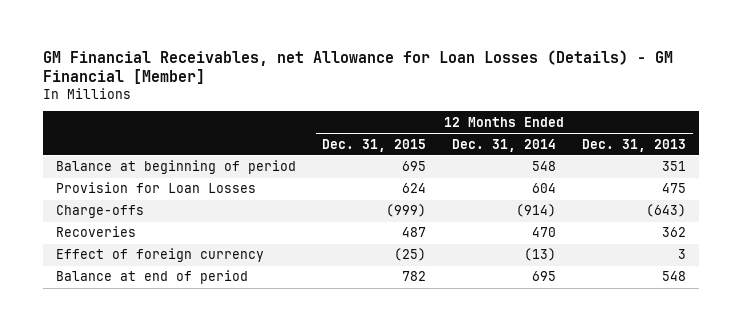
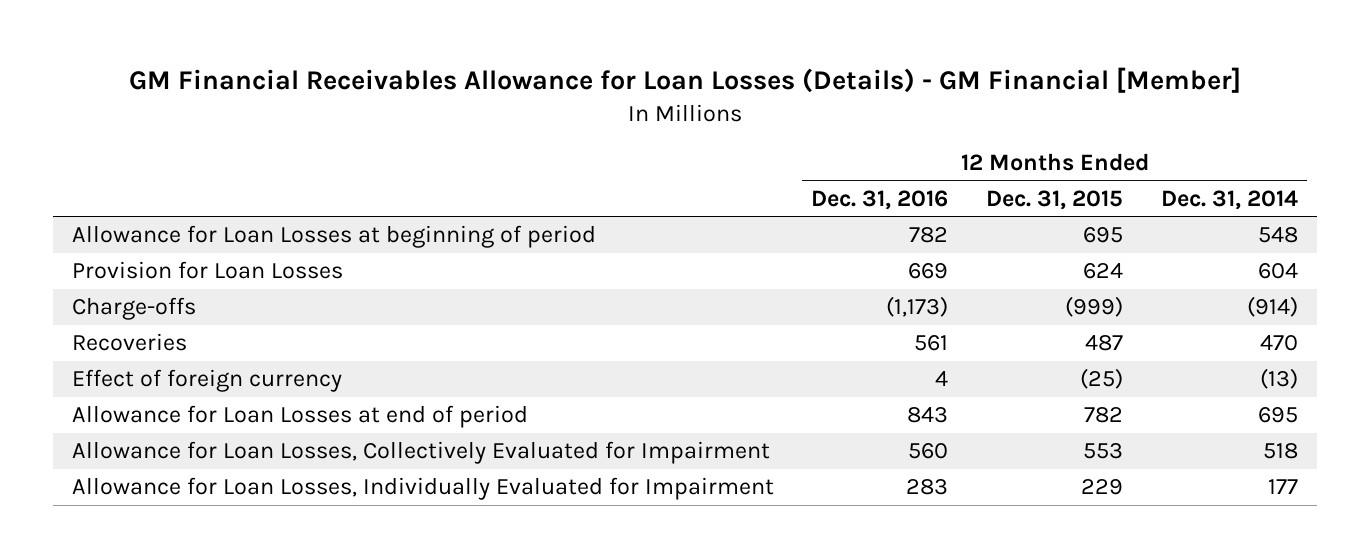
[43,49,674,85] GM Financial Receivables, net Allowance for Loan Losses (Details) - GM Financial [Member] -> [128,67,1241,94] GM Financial Receivables Allowance for Loan Losses (Details) - GM Financial [Member]
[582,138,687,152] Dec. 31, 2013 -> none
none -> [811,189,949,210] Dec. 31, 2016
[56,160,297,175] Balance at beginning of period -> [71,225,596,249] Allowance for Loan Losses at beginning of period
[56,270,249,285] Balance at end of period -> [71,405,528,429] Allowance for Loan Losses at end of period
none -> [71,441,770,465] Allowance for Loan Losses, Collectively Evaluated for Impairment
none -> [71,477,774,501] Allowance for Loan Losses, Individually Evaluated for Impairment

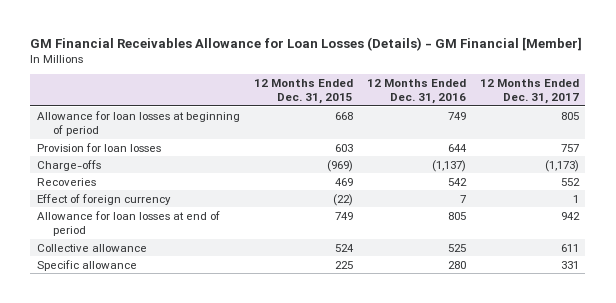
[1160,189,1298,210] Dec. 31, 2014 -> none
none -> [479,79,579,105] 12 Months Ended Dec. 31, 2017
[71,441,770,465] Allowance for Loan Losses, Collectively Evaluated for Impairment -> none
[71,477,774,501] Allowance for Loan Losses, Individually Evaluated for Impairment -> none
[71,225,596,249] Allowance for Loan Losses at beginning of period -> [37,110,241,136] Allowance for loan losses at beginning of period
[909,227,949,244] 782 -> [447,111,466,120] 749
[1083,227,1124,244] 695 -> [334,111,353,120] 668
[71,261,343,280] Provision for Loan Losses -> [37,142,162,152] Provision for loan losses
[908,263,949,280] 669 -> [447,143,467,152] 644
[1083,263,1124,280] 624 -> [334,143,353,152] 603
[886,296,949,318] (1,173) -> [431,159,466,172] (1,137)
[1065,296,1124,318] (999) -> [326,159,353,172] (969)
[914,335,949,352] 561 -> [447,177,467,186] 542
[1085,335,1124,352] 487 -> [334,177,353,186] 469
[935,371,949,387] 4 -> [459,194,466,203] 7
[1080,368,1124,390] (25) -> [332,193,353,206] (22)
[71,405,528,429] Allowance for Loan Losses at end of period -> [37,210,221,236] Allowance for loan losses at end of period
[907,407,949,424] 843 -> [447,211,466,220] 805
[1084,407,1124,424] 782 -> [334,211,353,220] 749
none -> [37,243,148,252] Collective allowance
none -> [37,259,138,271] Specific allowance

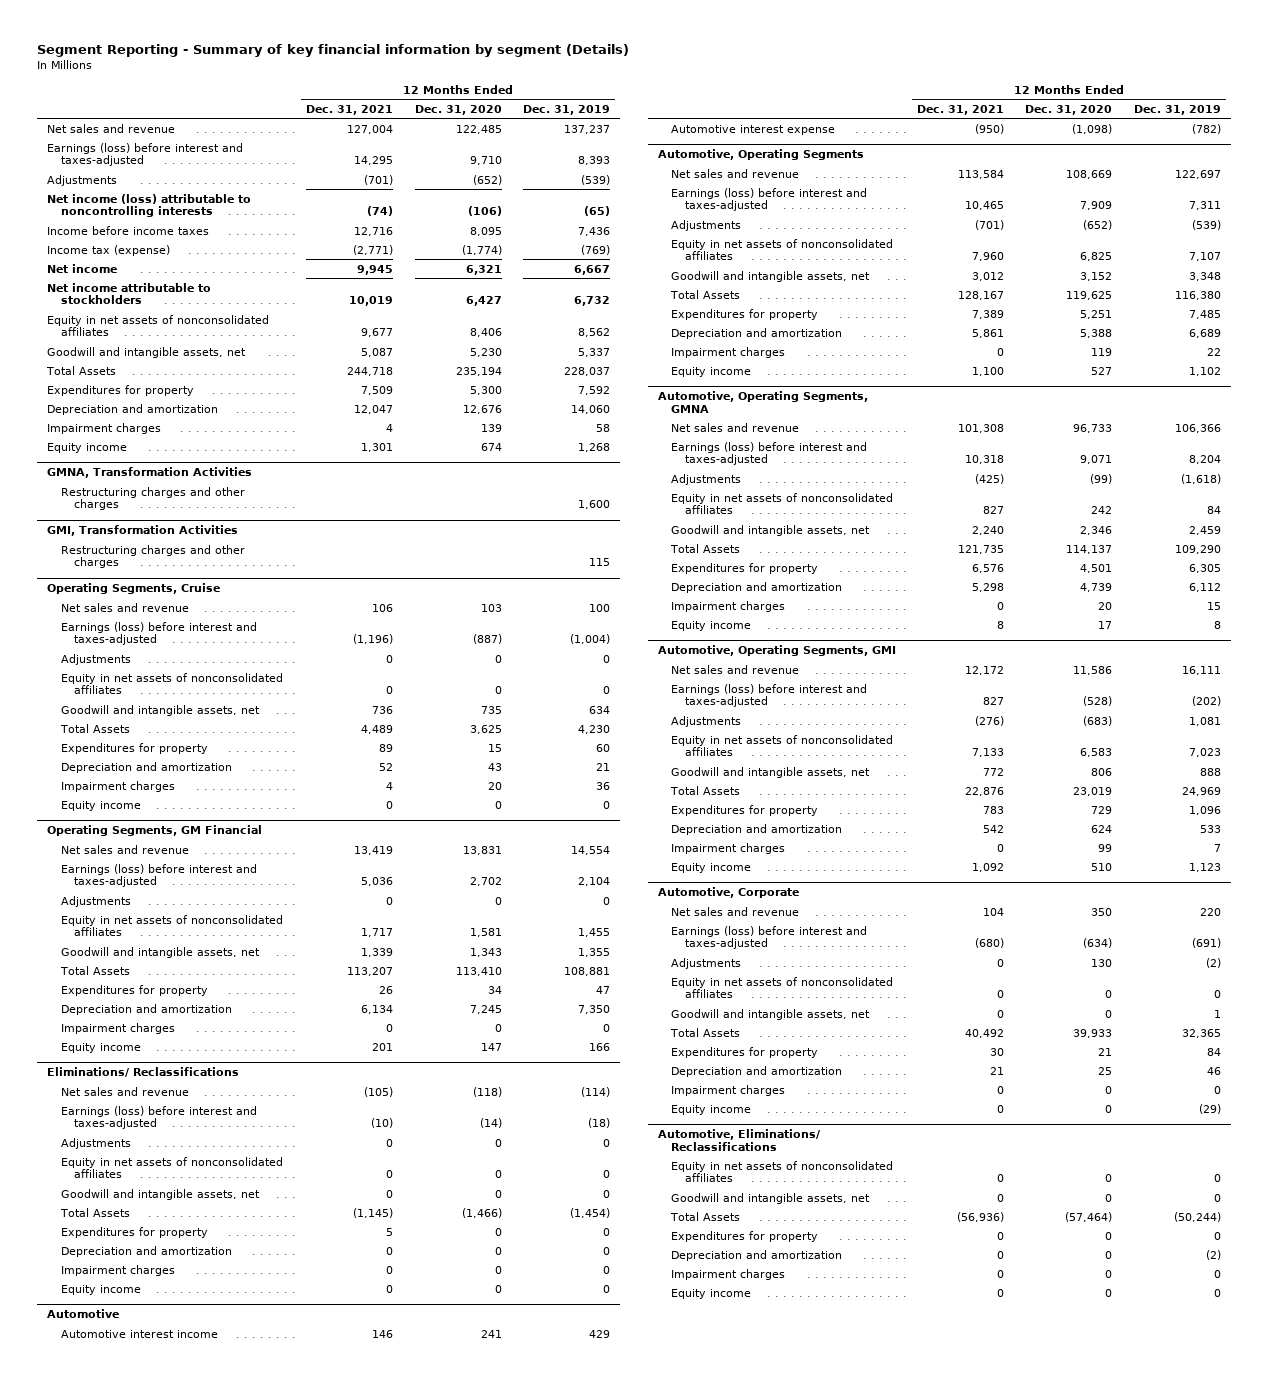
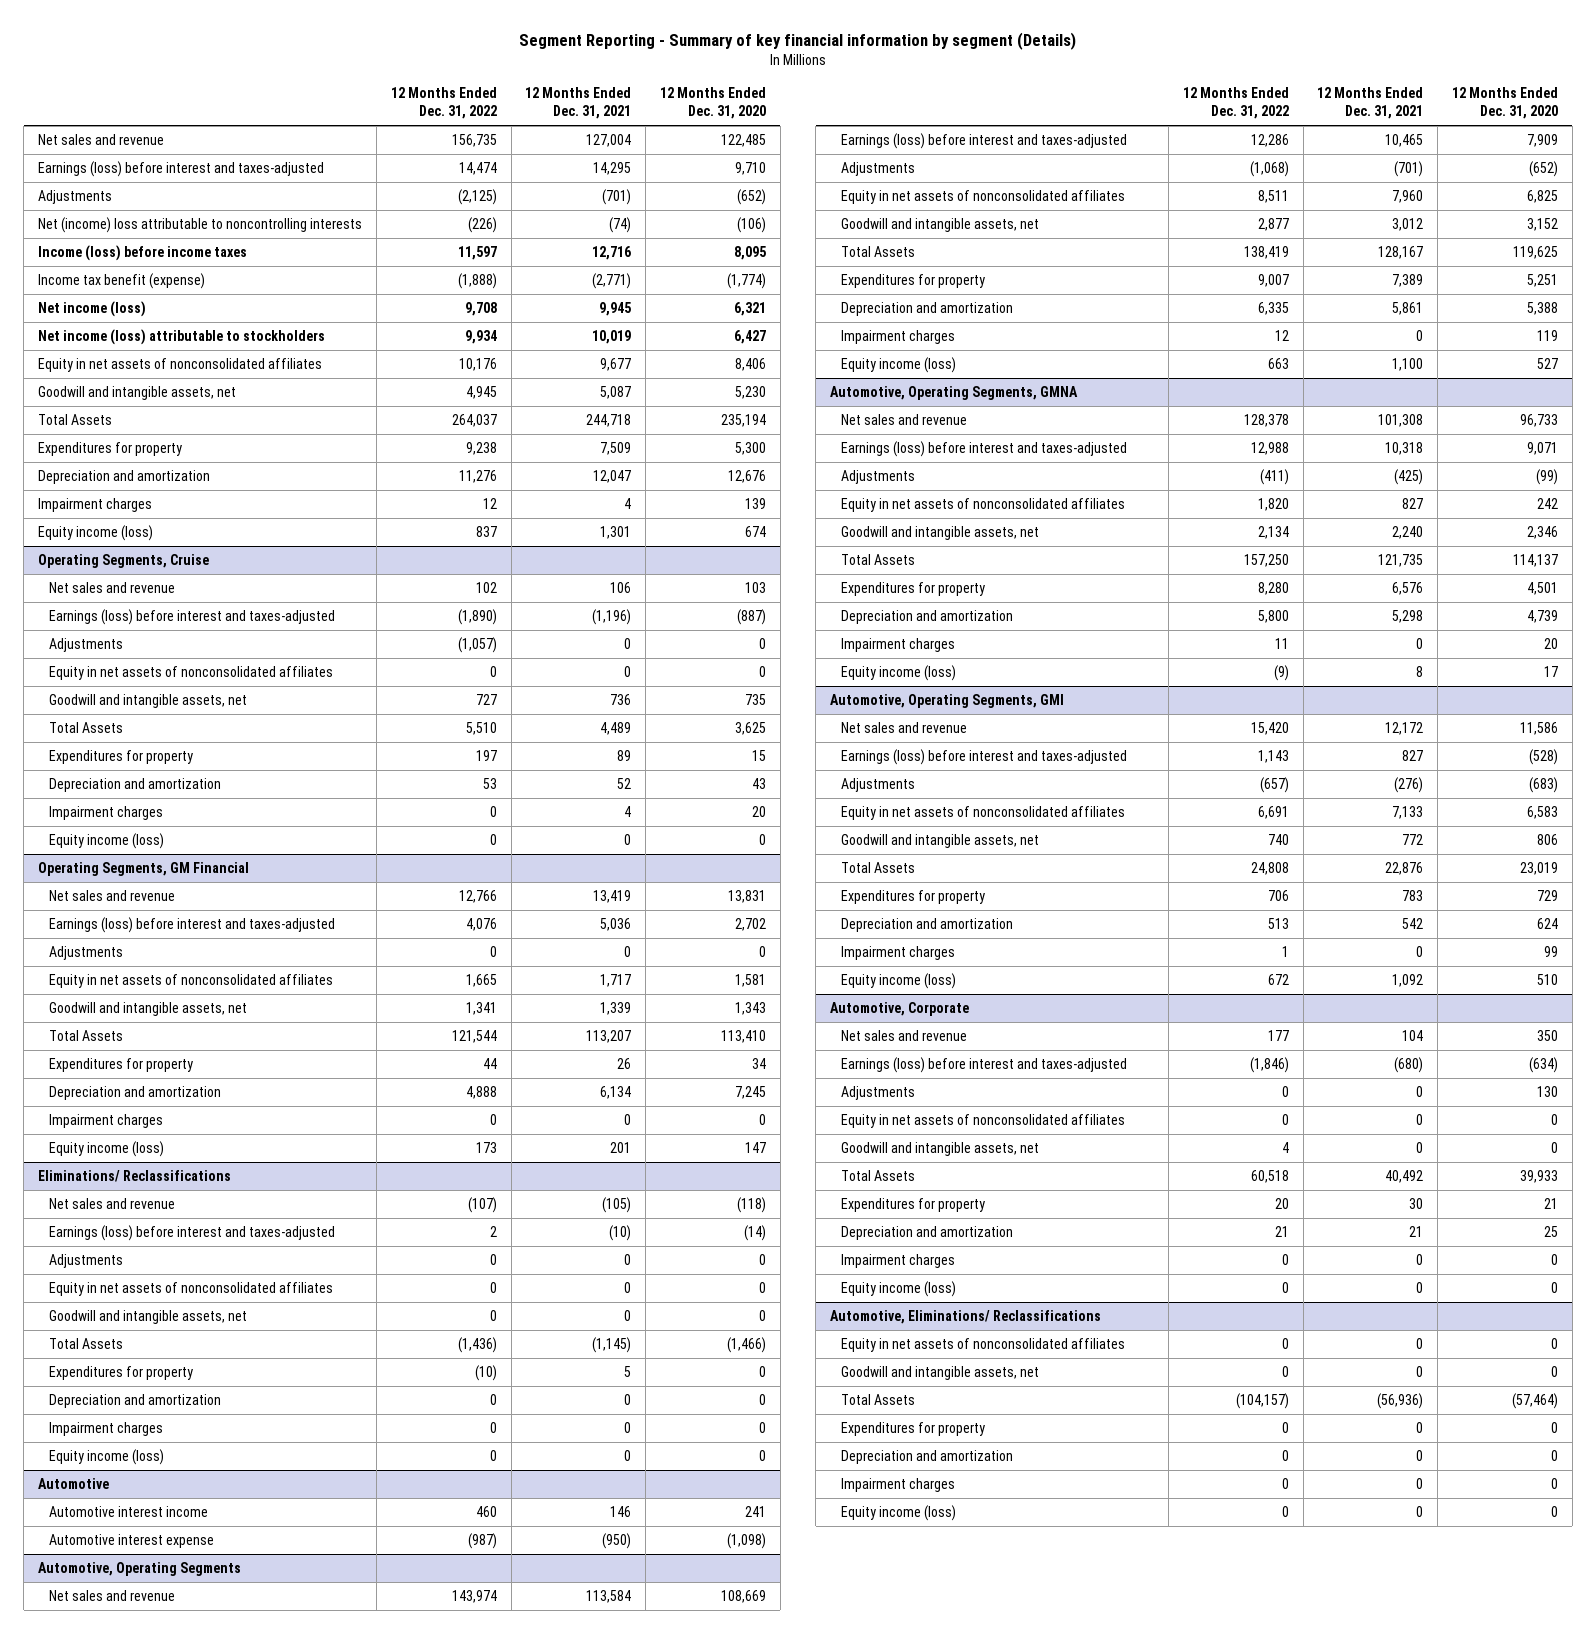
[522,104,610,115] Dec. 31, 2019 -> none
none -> [390,87,497,120] 12 Months Ended Dec. 31, 2022
[47,193,252,218] Net income (loss) attributable to noncontrolling interests -> [38,217,363,234] Net (income) loss attributable to noncontrolling interests
[47,225,210,235] Income before income taxes -> [38,245,248,262] Income (loss) before income taxes
[47,244,171,256] Income tax (expense) -> [38,273,206,290] Income tax benefit (expense)
[47,263,118,273] Net income -> [38,301,147,318] Net income (loss)
[47,282,212,305] Net income attributable to stockholders -> [38,329,326,346] Net income (loss) attributable to stockholders
[47,467,253,479] GMNA, Transformation Activities -> none
[60,486,245,511] Restructuring charges and other charges -> none
[47,525,239,537] GMI, Transformation Activities -> none
[60,544,245,569] Restructuring charges and other charges -> none
[47,442,128,453] Equity income -> [38,525,154,542] Equity income (loss)
[60,800,141,811] Equity income -> [49,833,165,850] Equity income (loss)
[60,1042,141,1053] Equity income -> [49,1141,165,1158] Equity income (loss)
[60,1284,141,1295] Equity income -> [49,1449,165,1466] Equity income (loss)
[671,366,752,377] Equity income -> [841,357,957,374] Equity income (loss)
[671,620,752,631] Equity income -> [841,665,957,682] Equity income (loss)
[671,862,752,873] Equity income -> [841,973,957,990] Equity income (loss)
[671,1104,752,1115] Equity income -> [841,1281,957,1298] Equity income (loss)
[671,1288,752,1299] Equity income -> [841,1505,957,1522] Equity income (loss)

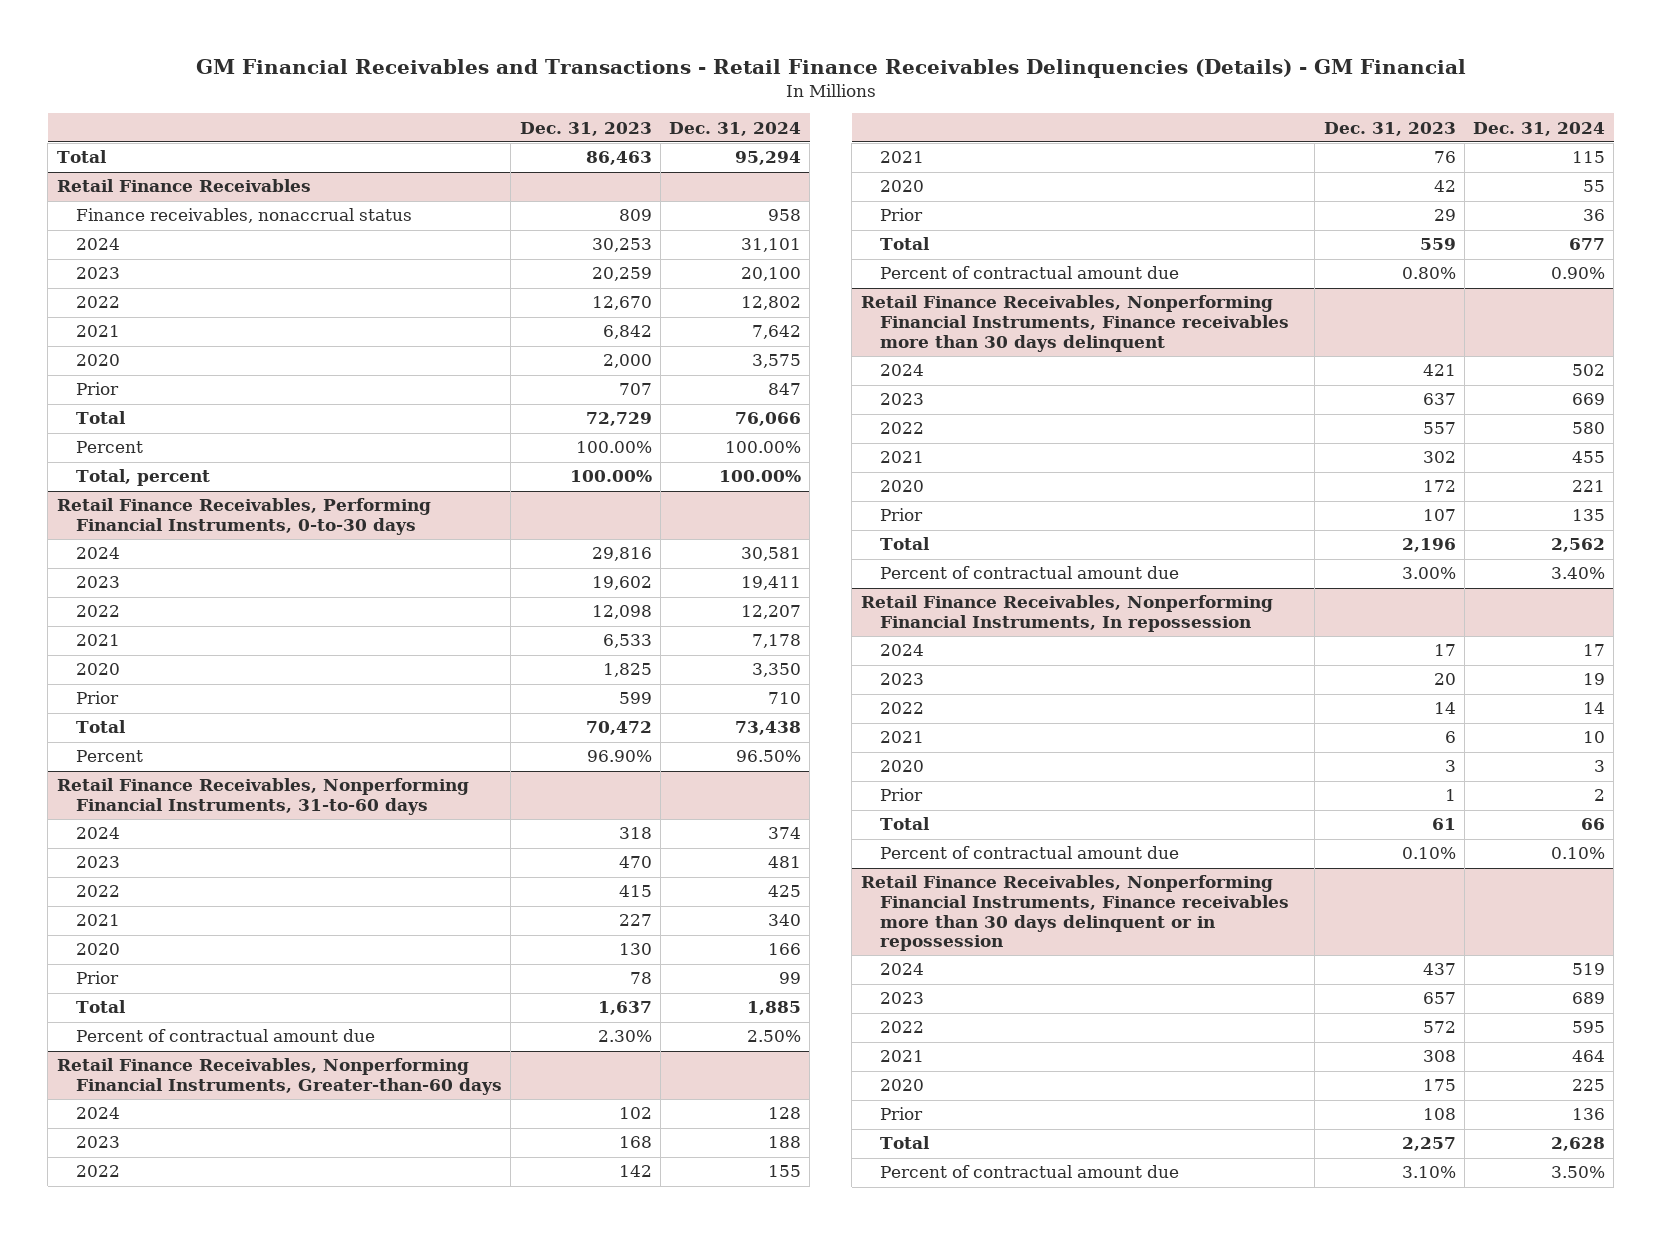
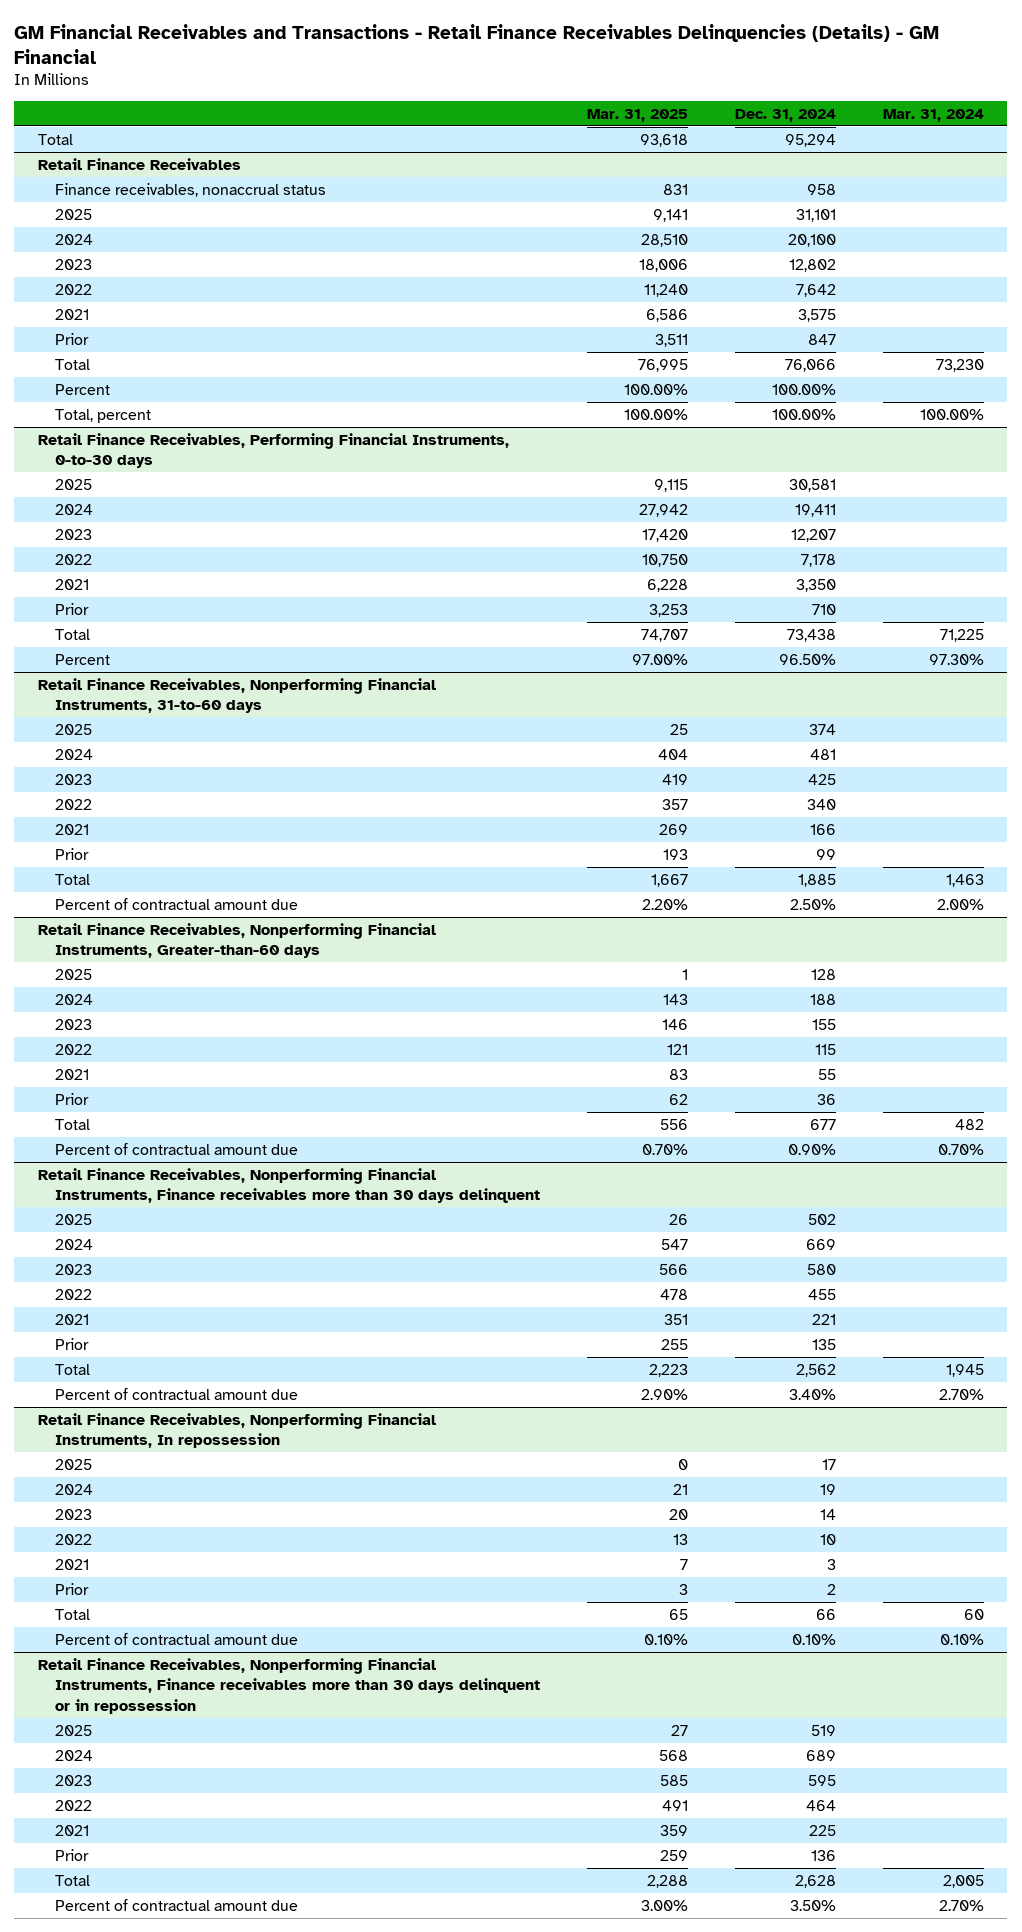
[519,121,652,136] Dec. 31, 2023 -> none
none -> [586,109,688,123] Mar. 31, 2025
none -> [882,109,984,123] Mar. 31, 2024
[76,354,121,367] 2020 -> none
none -> [54,208,92,220] 2025
[741,238,802,253] 31,101 -> [787,233,836,247] 20,100
[741,267,802,282] 20,100 -> [788,258,836,272] 12,802
[741,296,802,311] 12,802 -> [795,283,836,297] 7,642
[752,325,802,340] 7,642 -> [797,308,836,322] 3,575
[76,663,121,676] 2020 -> none
none -> [54,478,92,490] 2025
[741,547,802,562] 30,581 -> [794,503,836,517] 19,411
[741,576,802,591] 19,411 -> [790,528,836,542] 12,207
[741,605,802,620] 12,207 -> [800,553,836,567] 7,178
[752,634,802,649] 7,178 -> [795,578,836,592] 3,350
[76,943,121,956] 2020 -> none
none -> [54,723,92,735] 2025
[768,827,802,840] 374 -> [809,748,836,760] 481
[768,856,802,869] 481 -> [807,773,836,785] 425
[768,885,802,898] 425 -> [806,798,836,810] 340
[768,914,802,927] 340 -> [809,823,836,835] 166
[880,180,925,193] 2020 -> none
none -> [54,968,92,980] 2025
[768,1107,802,1120] 128 -> [809,993,836,1005] 188
[768,1136,802,1149] 188 -> [811,1018,836,1030] 155
[768,1165,802,1178] 155 -> [814,1043,836,1055] 115
[1572,151,1606,164] 115 -> [817,1068,836,1080] 55
[880,480,925,493] 2020 -> none
none -> [54,1213,92,1225] 2025
[1572,364,1606,377] 502 -> [805,1238,836,1250] 669
[1572,393,1606,406] 669 -> [806,1263,836,1275] 580
[1572,422,1606,435] 580 -> [807,1288,836,1300] 455
[1572,451,1606,464] 455 -> [811,1313,836,1325] 221
[880,760,925,773] 2020 -> none
none -> [54,1458,92,1470] 2025
[1583,644,1606,657] 17 -> [819,1483,836,1495] 19
[1583,673,1606,686] 19 -> [819,1508,836,1520] 14
[1583,702,1606,715] 14 -> [819,1533,836,1545] 10
[1583,731,1606,744] 10 -> [826,1558,836,1570] 3
[880,1079,925,1092] 2020 -> none
none -> [54,1724,92,1736] 2025
[1572,963,1606,976] 519 -> [805,1749,836,1761] 689
[1572,992,1606,1005] 689 -> [807,1774,836,1786] 595
[1572,1021,1606,1034] 595 -> [805,1799,836,1811] 464
[1572,1050,1606,1063] 464 -> [808,1824,836,1836] 225

